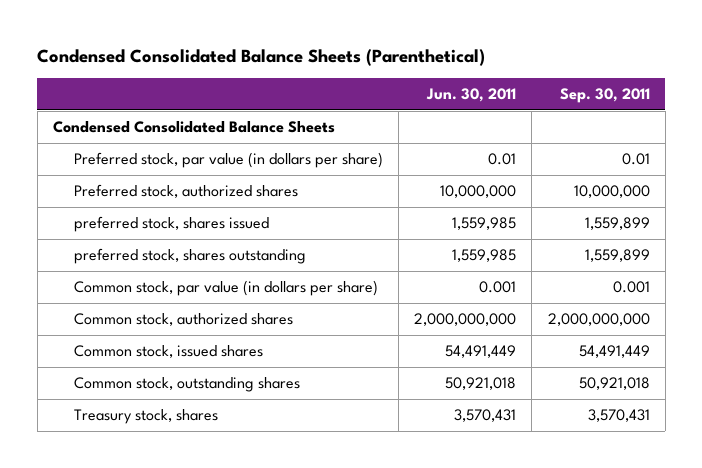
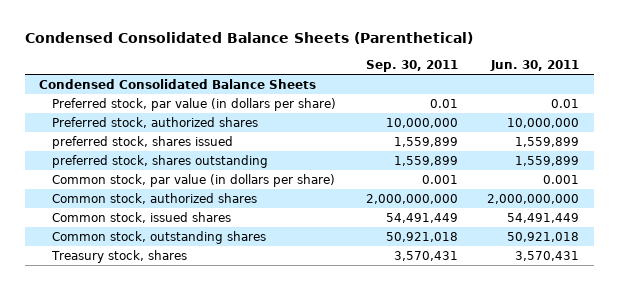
[452,217,517,231] 1,559,985 -> [515,136,580,147] 1,559,899
[452,249,517,263] 1,559,985 -> [515,155,580,166] 1,559,899

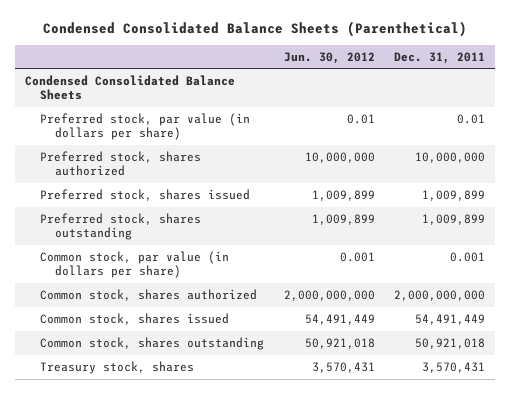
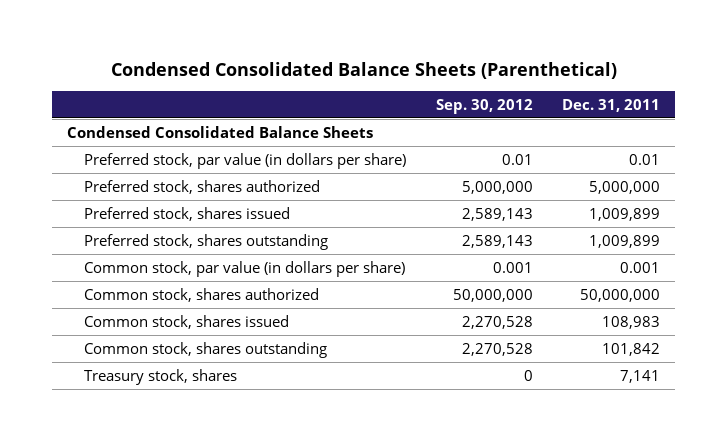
[283,51,375,64] Jun. 30, 2012 -> none
none -> [435,99,533,115] Sep. 30, 2012
[415,151,486,163] 10,000,000 -> [589,180,661,194] 5,000,000
[394,289,486,301] 2,000,000,000 -> [580,288,661,302] 50,000,000
[415,313,486,325] 54,491,449 -> [602,315,661,329] 108,983
[415,337,486,349] 50,921,018 -> [602,342,661,356] 101,842
[422,361,486,373] 3,570,431 -> [620,369,661,383] 7,141

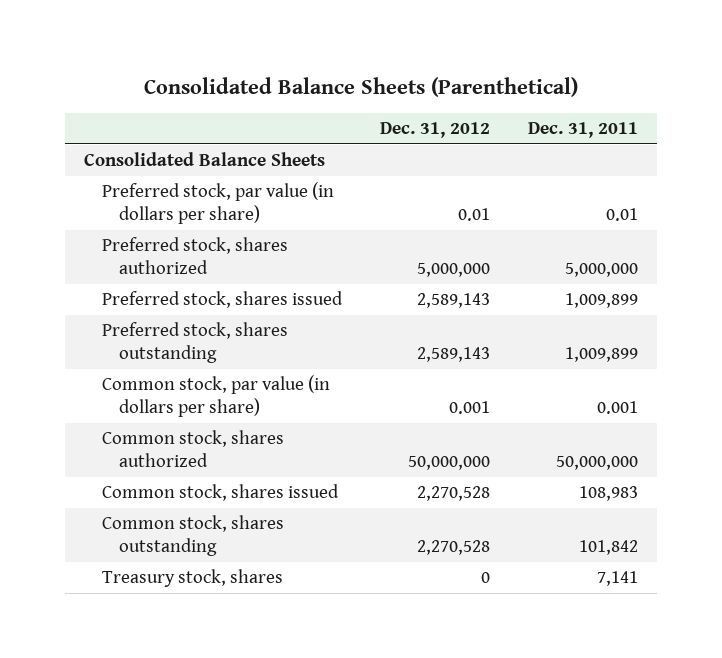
[110,62,617,80] Condensed Consolidated Balance Sheets (Parenthetical) -> [144,77,579,98] Consolidated Balance Sheets (Parenthetical)
[435,99,533,115] Sep. 30, 2012 -> none
none -> [379,122,490,139] Dec. 31, 2012
[67,125,374,138] Condensed Consolidated Balance Sheets -> [84,152,326,167] Consolidated Balance Sheets

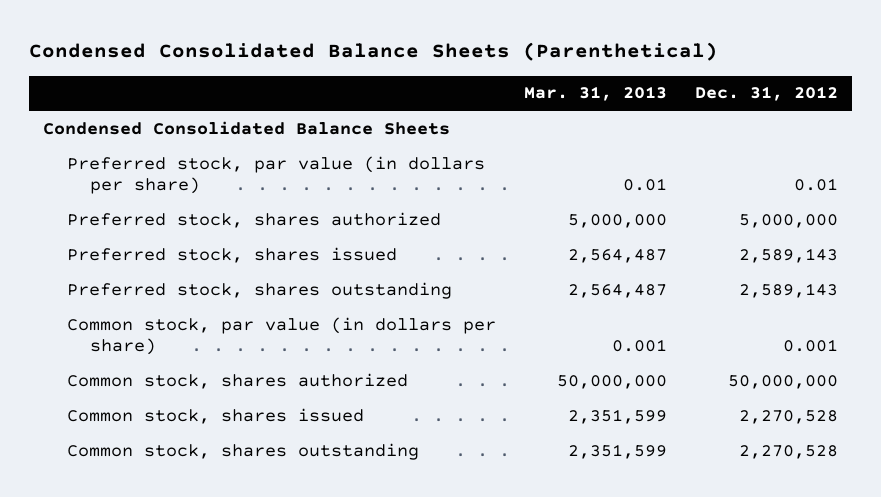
[144,77,579,98] Consolidated Balance Sheets (Parenthetical) -> [28,42,718,62] Condensed Consolidated Balance Sheets (Parenthetical)
[528,122,639,139] Dec. 31, 2011 -> none
none -> [523,86,667,102] Mar. 31, 2013
[84,152,326,167] Consolidated Balance Sheets -> [43,120,451,135] Condensed Consolidated Balance Sheets
[101,569,283,588] Treasury stock, shares -> none

